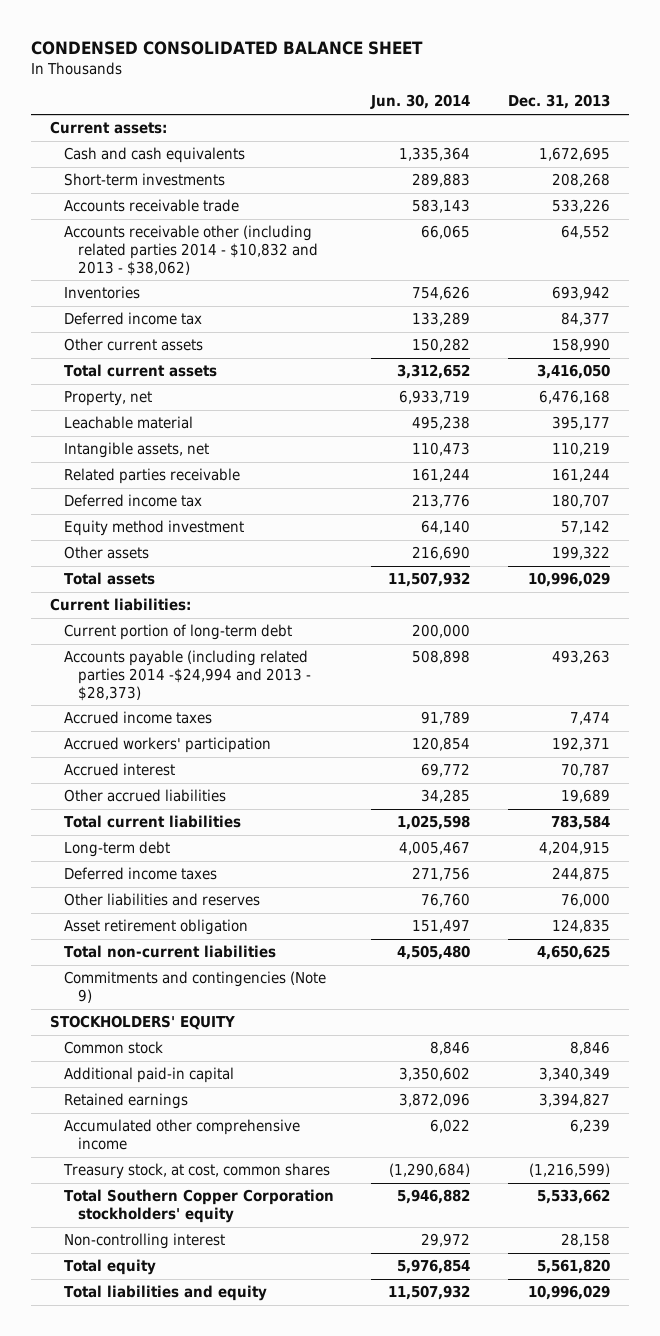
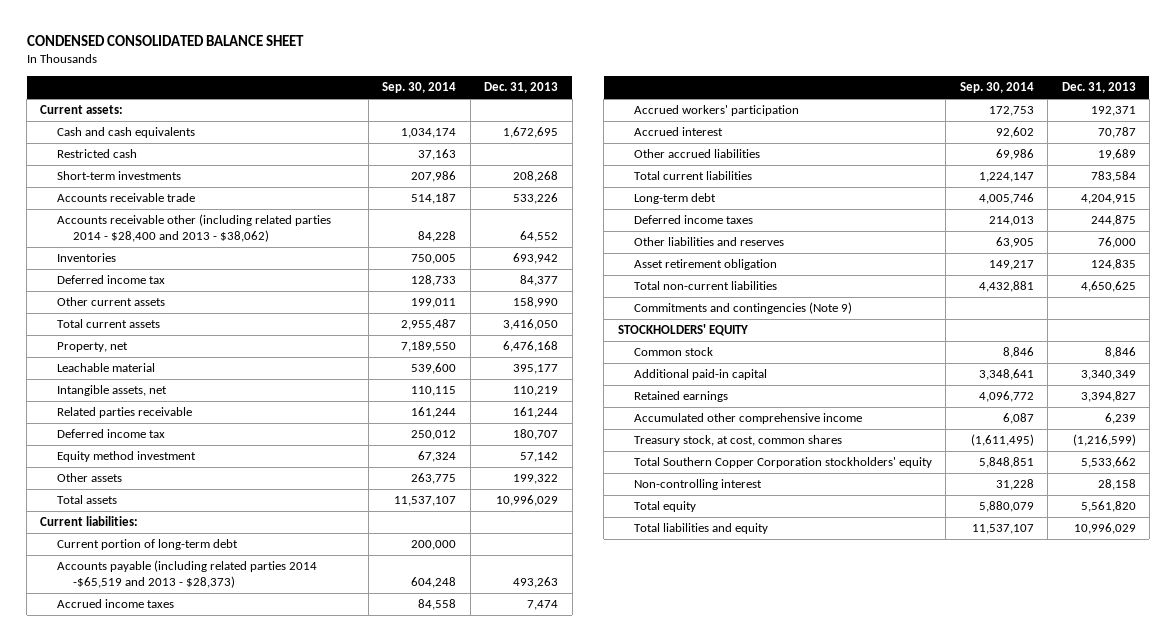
[370,94,471,110] Jun. 30, 2014 -> none
none -> [382,82,457,94] Sep. 30, 2014
none -> [56,149,137,159] Restricted cash
[63,225,318,276] Accounts receivable other (including related parties 2014 - $10,832 and 2013 - $38,062) -> [56,214,331,243] Accounts receivable other (including related parties 2014 - $28,400 and 2013 - $38,062)
[63,650,311,701] Accounts payable (including related parties 2014 -$24,994 and 2013 - $28,373) -> [56,560,317,589] Accounts payable (including related parties 2014 -$65,519 and 2013 - $28,373)

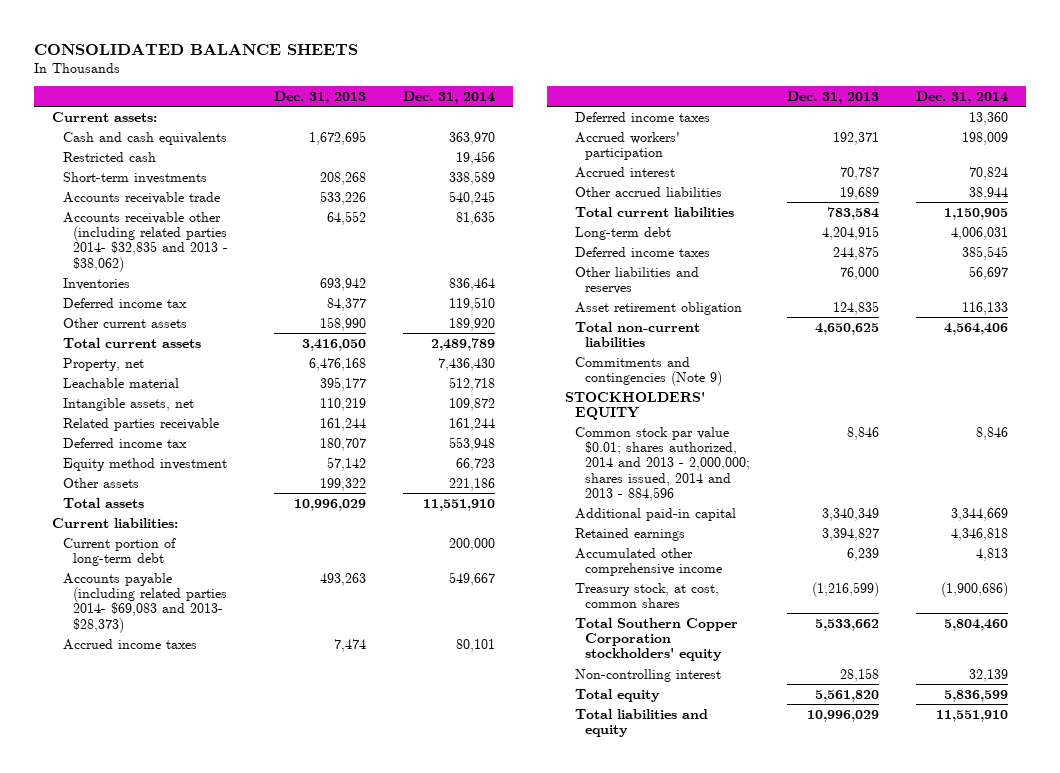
[26,35,304,47] CONDENSED CONSOLIDATED BALANCE SHEET -> [34,43,359,55] CONSOLIDATED BALANCE SHEETS
[382,82,457,94] Sep. 30, 2014 -> none
none -> [403,90,496,104] Dec. 31, 2014
[56,214,331,243] Accounts receivable other (including related parties 2014 - $28,400 and 2013 - $38,062) -> [62,211,228,272] Accounts receivable other (including related parties 2014- $32,835 and 2013 - $38,062)
[56,560,317,589] Accounts payable (including related parties 2014 -$65,519 and 2013 - $28,373) -> [62,572,227,633] Accounts payable (including related parties 2014- $69,083 and 2013- $28,373)
none -> [575,111,711,122] Deferred income taxes
[633,347,713,357] Common stock -> [575,426,751,502] Common stock par value $0.01; shares authorized, 2014 and 2013 - 2,000,000; shares issued, 2014 and 2013 - 884,596

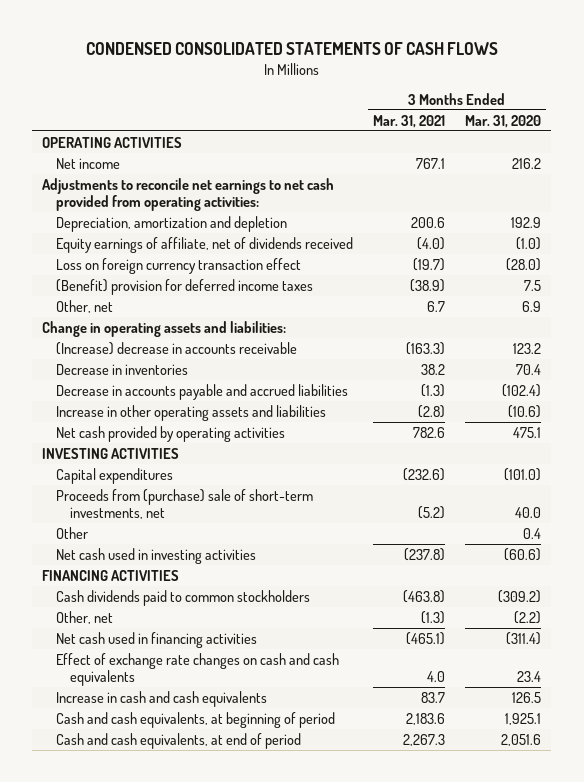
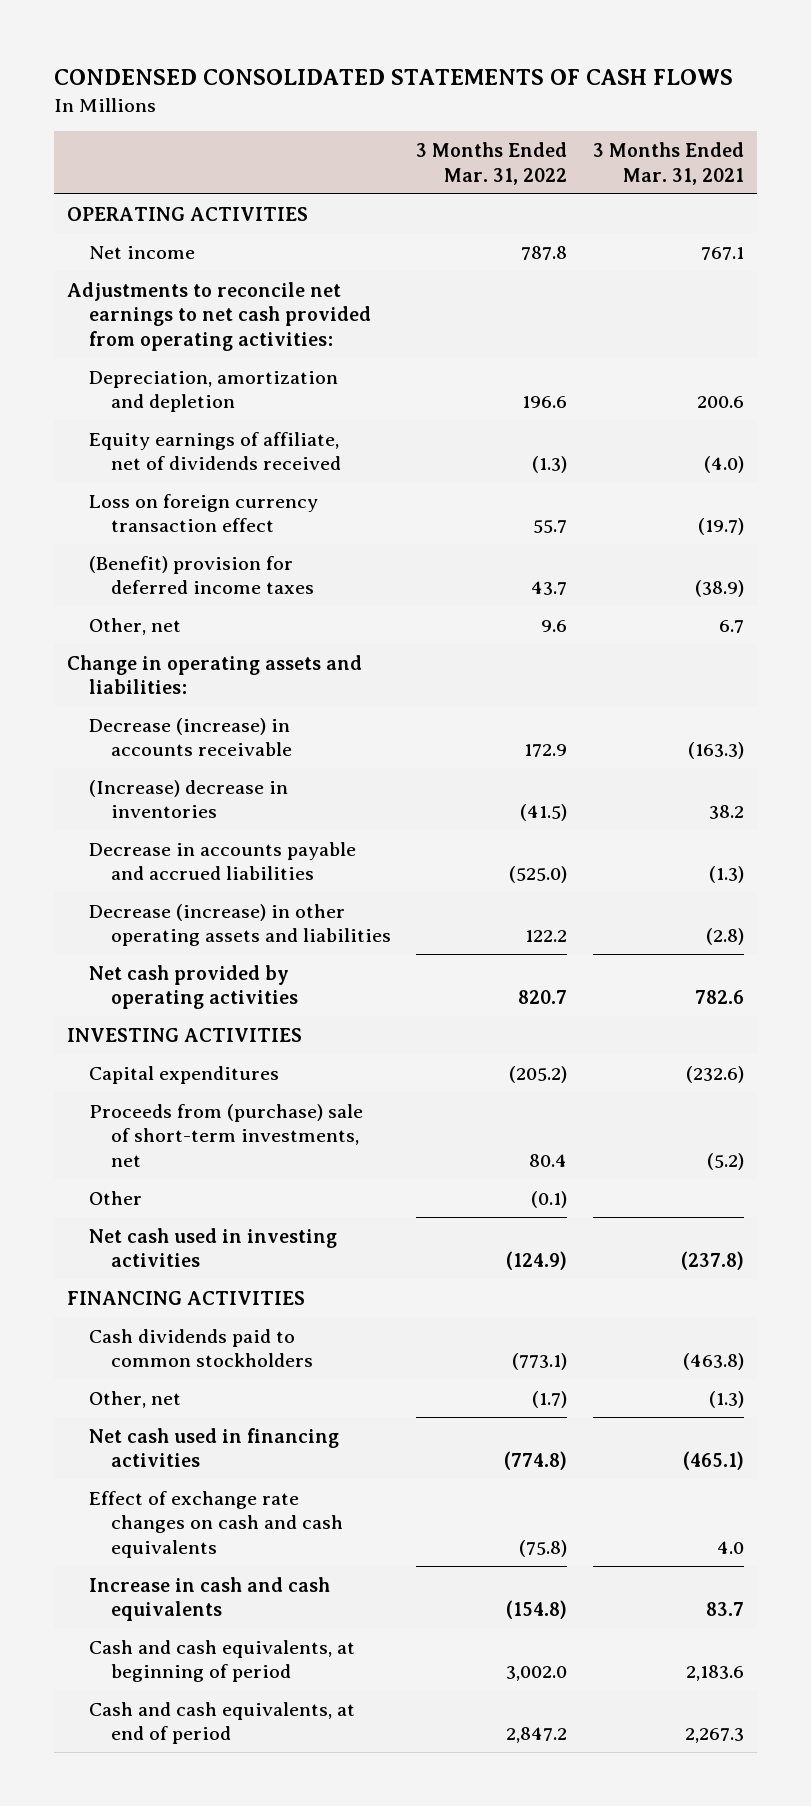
[465,114,542,128] Mar. 31, 2020 -> none
none -> [416,141,568,185] 3 Months Ended Mar. 31, 2022
[56,341,298,355] (Increase) decrease in accounts receivable -> [89,717,293,757] Decrease (increase) in accounts receivable
[56,363,189,375] Decrease in inventories -> [89,779,289,819] (Increase) decrease in inventories
[56,404,327,421] Increase in other operating assets and liabilities -> [89,903,392,947] Decrease (increase) in other operating assets and liabilities

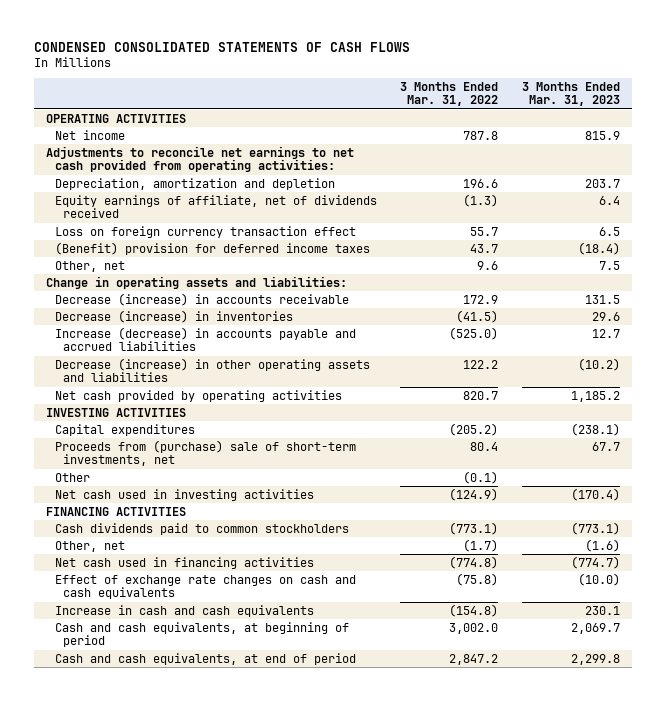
[592,141,744,185] 3 Months Ended Mar. 31, 2021 -> none
none -> [522,81,621,107] 3 Months Ended Mar. 31, 2023
[89,779,289,819] (Increase) decrease in inventories -> [54,309,293,323] Decrease (increase) in inventories
[89,841,357,881] Decrease in accounts payable and accrued liabilities -> [54,326,356,352] Increase (decrease) in accounts payable and accrued liabilities

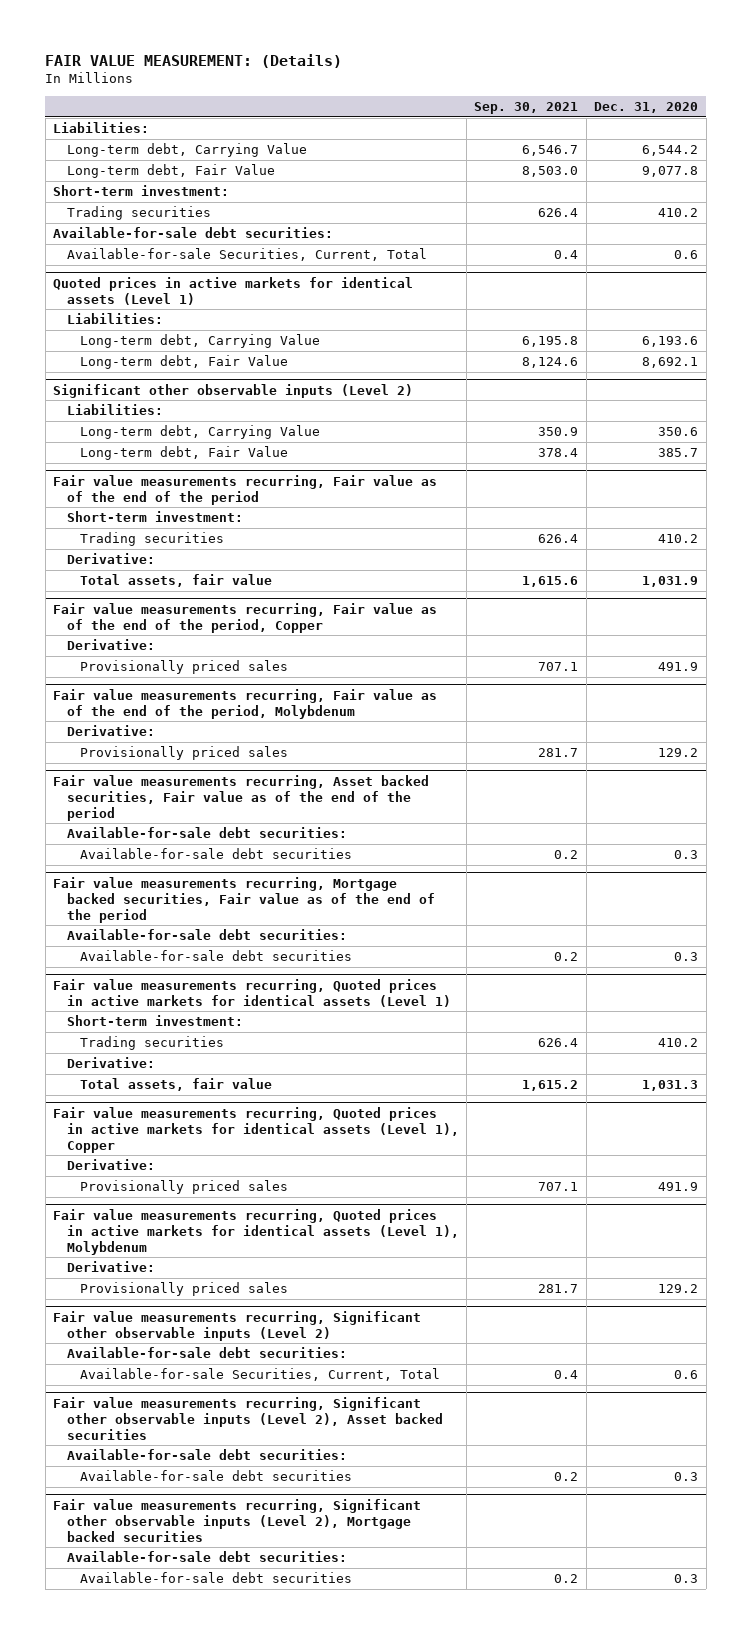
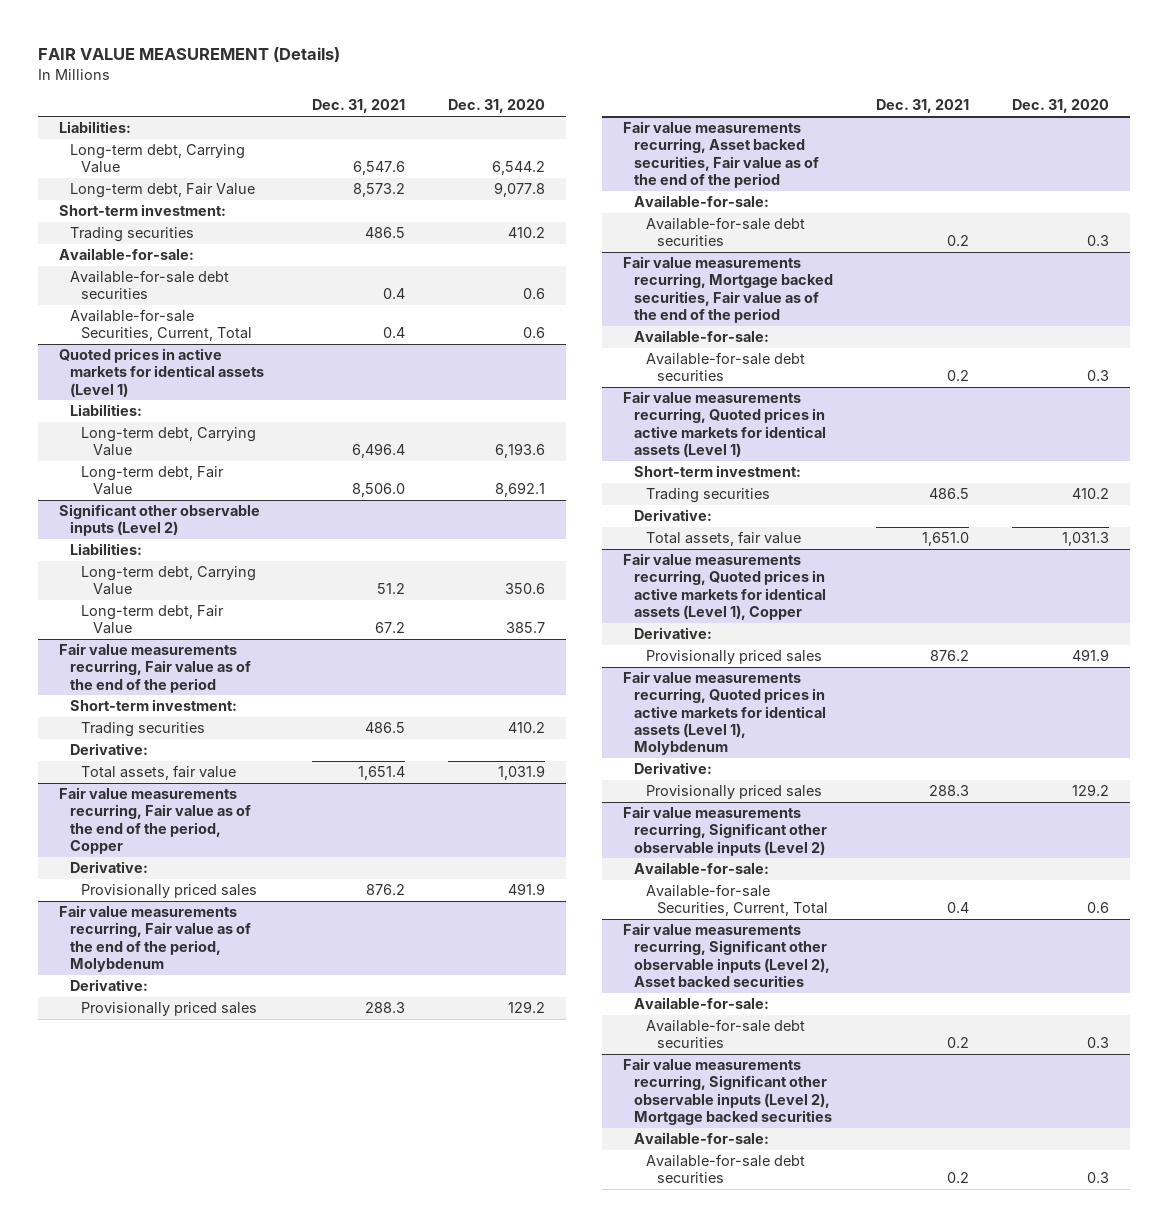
[45,53,343,68] FAIR VALUE MEASUREMENT: (Details) -> [37,47,340,63] FAIR VALUE MEASUREMENT (Details)
[474,102,579,115] Sep. 30, 2021 -> none
none -> [312,99,406,114] Dec. 31, 2021
[53,227,334,239] Available-for-sale debt securities: -> [59,248,195,261] Available-for-sale:
none -> [70,270,230,300] Available-for-sale debt securities
[66,827,347,839] Available-for-sale debt securities: -> [634,195,770,208] Available-for-sale:
[66,929,347,941] Available-for-sale debt securities: -> [634,330,770,343] Available-for-sale:
[66,1347,347,1359] Available-for-sale debt securities: -> [634,862,770,875] Available-for-sale:
[66,1449,347,1461] Available-for-sale debt securities: -> [634,997,770,1010] Available-for-sale:
[66,1551,347,1563] Available-for-sale debt securities: -> [634,1132,770,1145] Available-for-sale:

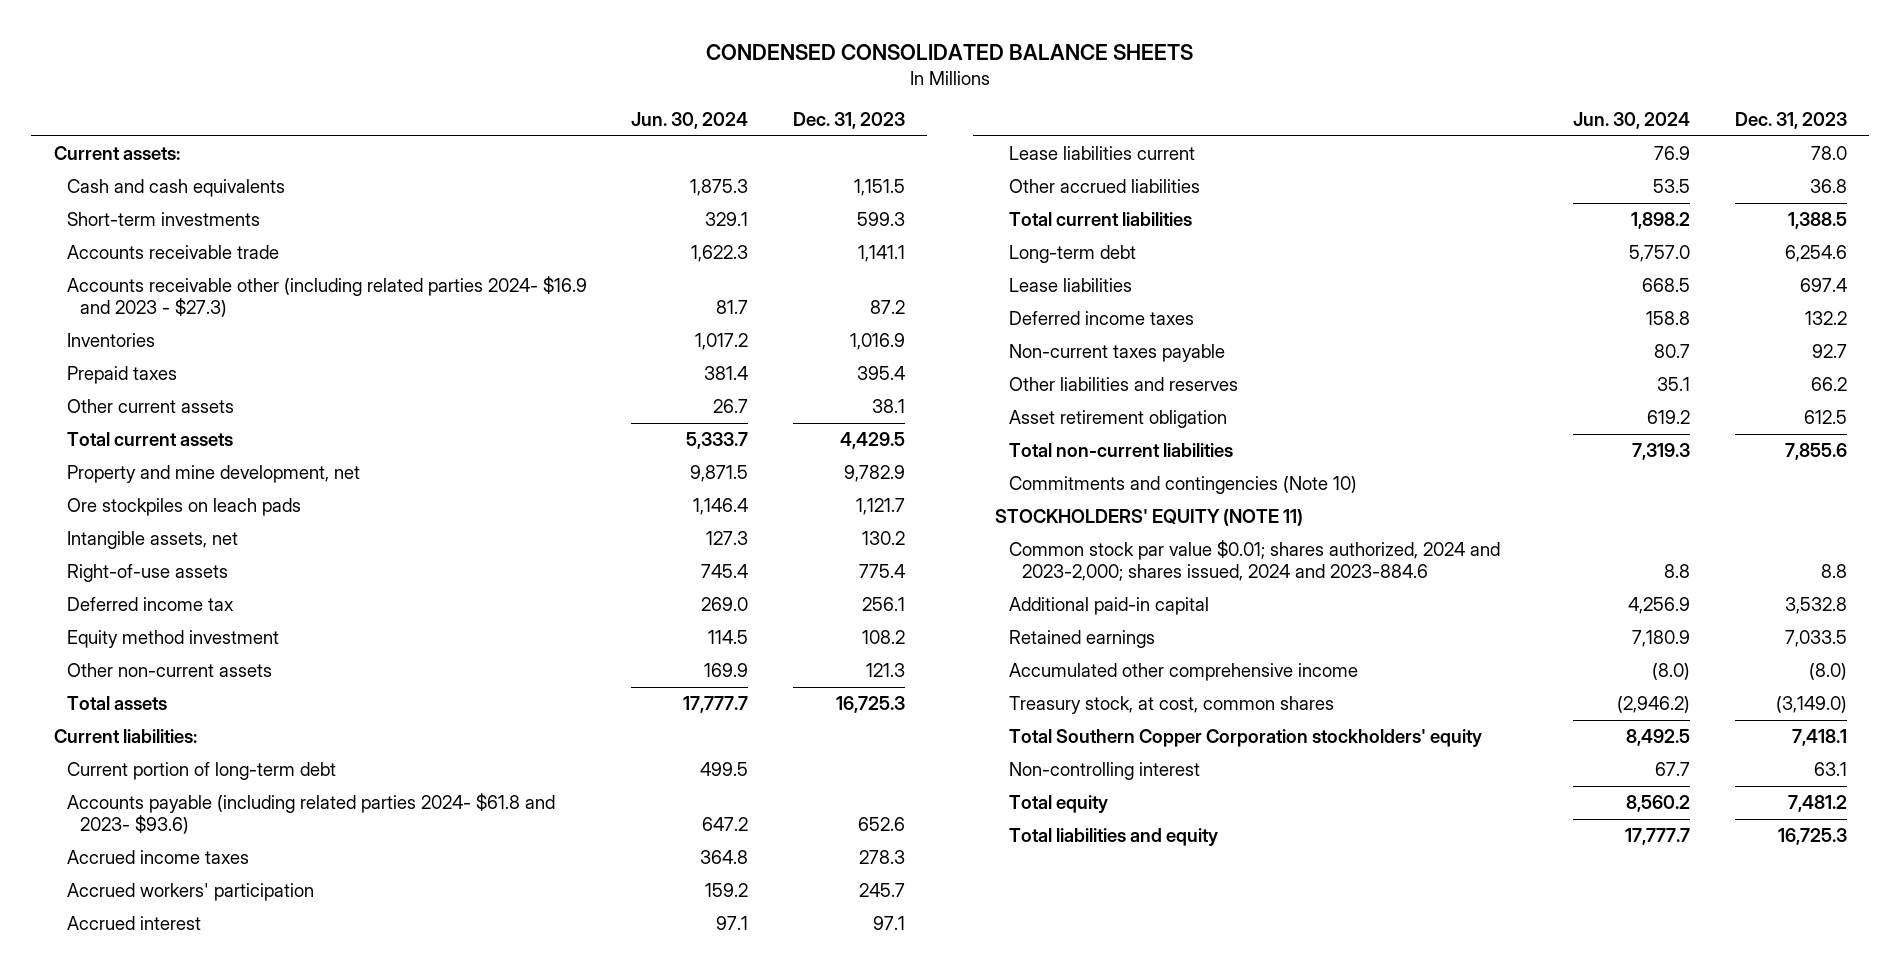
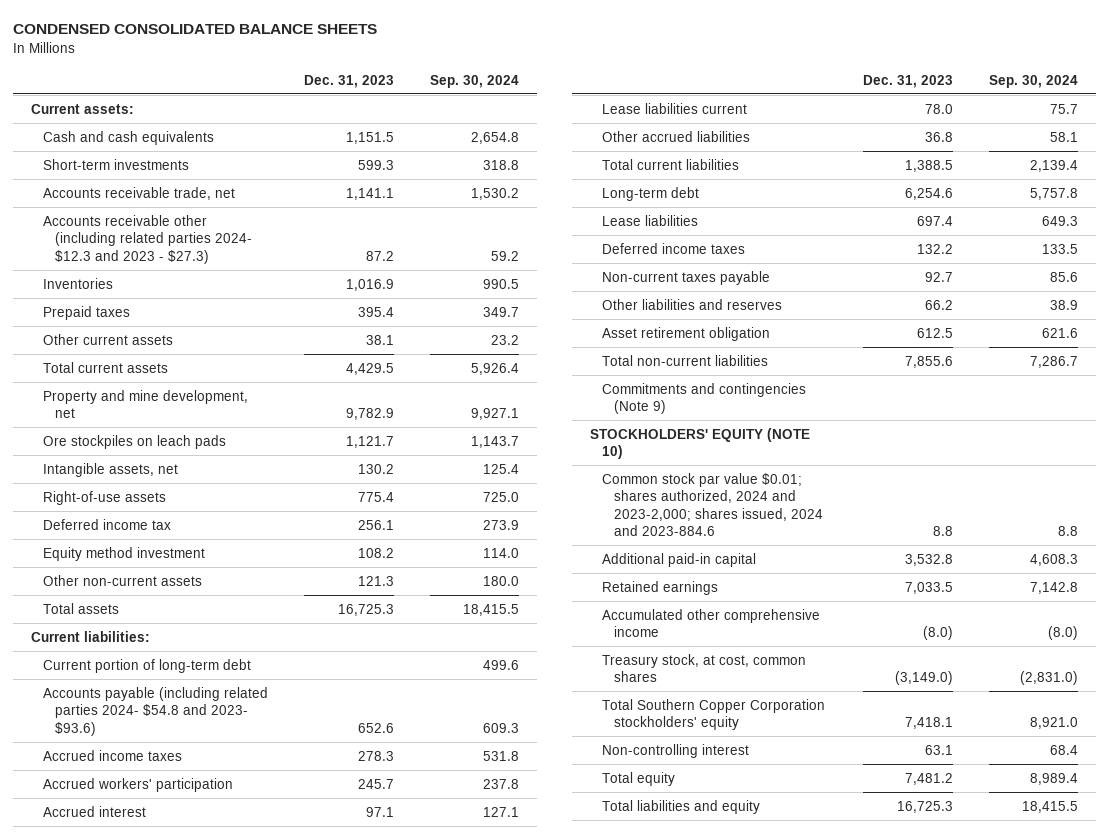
[631,112,749,130] Jun. 30, 2024 -> none
none -> [430,74,520,88] Sep. 30, 2024
[66,245,279,260] Accounts receivable trade -> [43,186,236,200] Accounts receivable trade, net
[66,276,587,317] Accounts receivable other (including related parties 2024- $16.9 and 2023 - $27.3) -> [43,214,253,264] Accounts receivable other (including related parties 2024- $12.3 and 2023 - $27.3)
[66,793,555,834] Accounts payable (including related parties 2024- $61.8 and 2023- $93.6) -> [43,686,269,736] Accounts payable (including related parties 2024- $54.8 and 2023- $93.6)
[1008,476,1357,495] Commitments and contingencies (Note 10) -> [601,382,806,415] Commitments and contingencies (Note 9)
[995,509,1304,527] STOCKHOLDERS' EQUITY (NOTE 11) -> [589,427,810,460] STOCKHOLDERS' EQUITY (NOTE 10)

